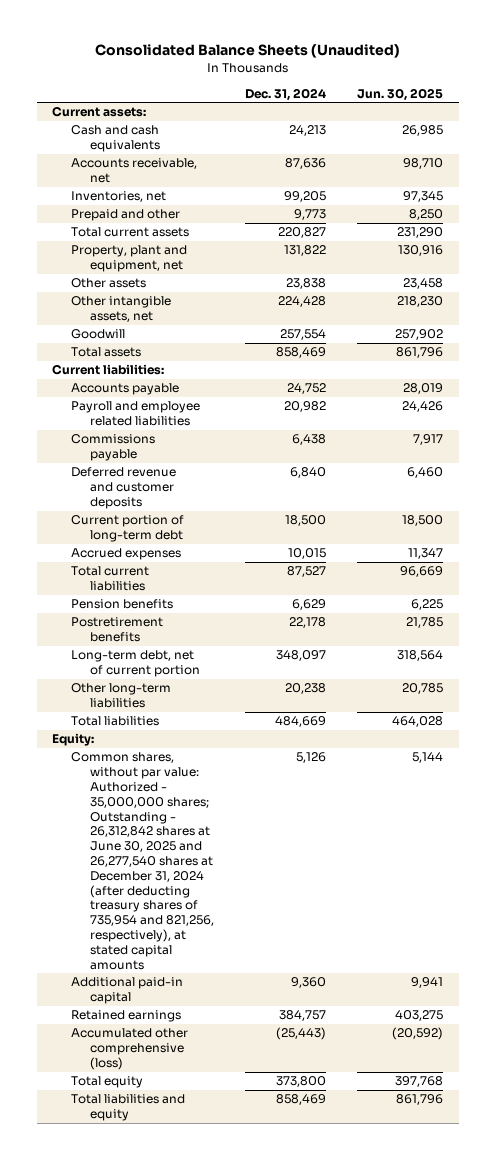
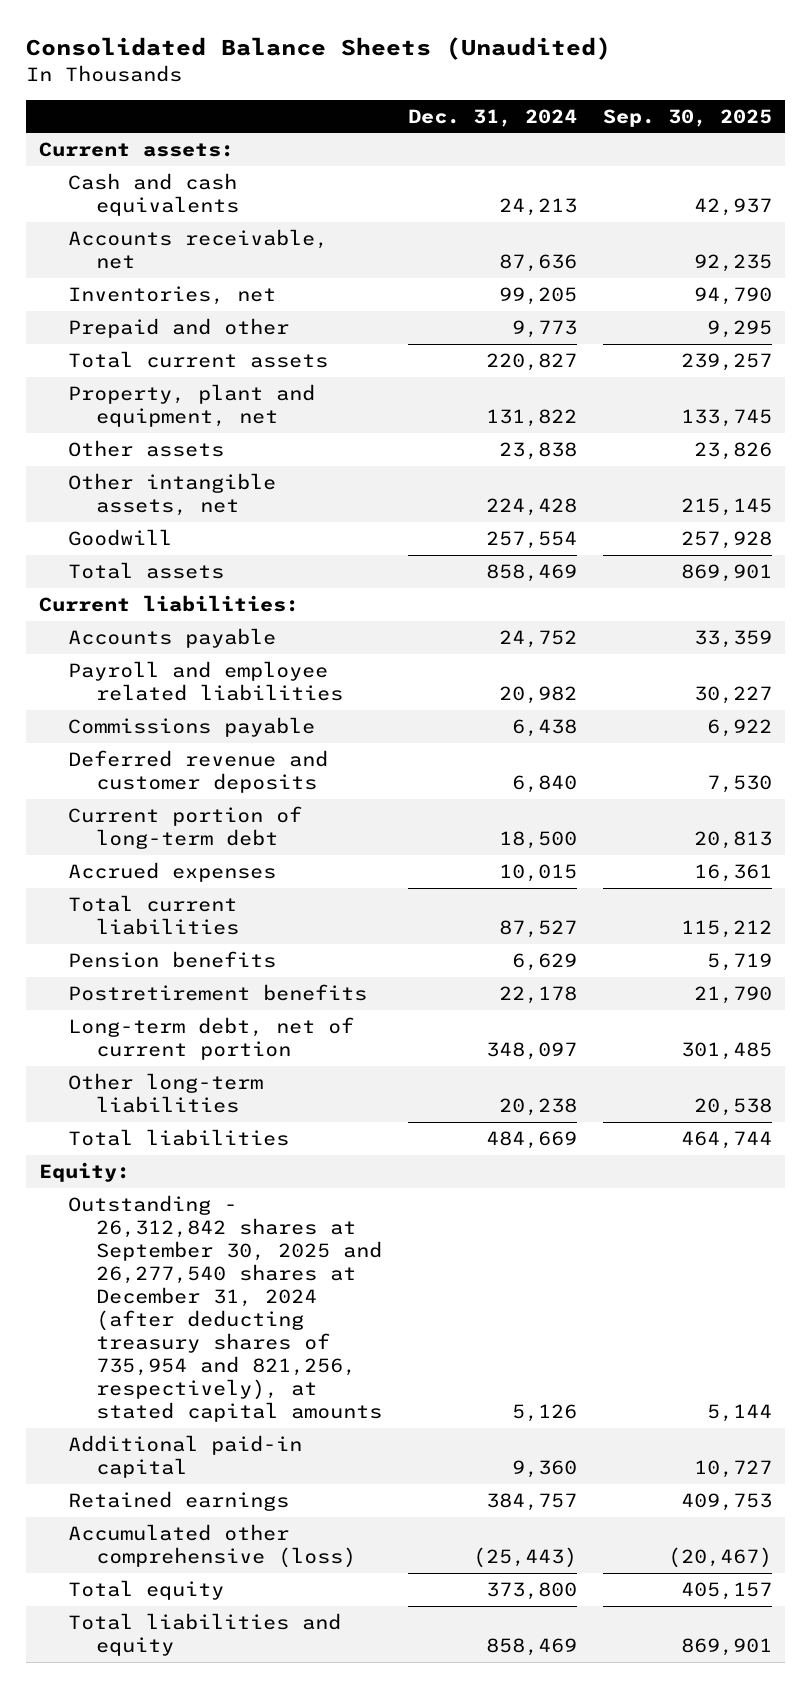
[357,87,444,101] Jun. 30, 2025 -> none
none -> [603,108,773,127] Sep. 30, 2025
[71,752,215,970] Common shares, without par value: Authorized - 35,000,000 shares; Outstanding - 26,312,842 shares at June 30, 2025 and 26,277,540 shares at December 31, 2024 (after deducting treasury shares of 735,954 and 821,256, respectively), at stated capital amounts -> [67,1195,383,1422] Outstanding - 26,312,842 shares at September 30, 2025 and 26,277,540 shares at December 31, 2024 (after deducting treasury shares of 735,954 and 821,256, respectively), at stated capital amounts

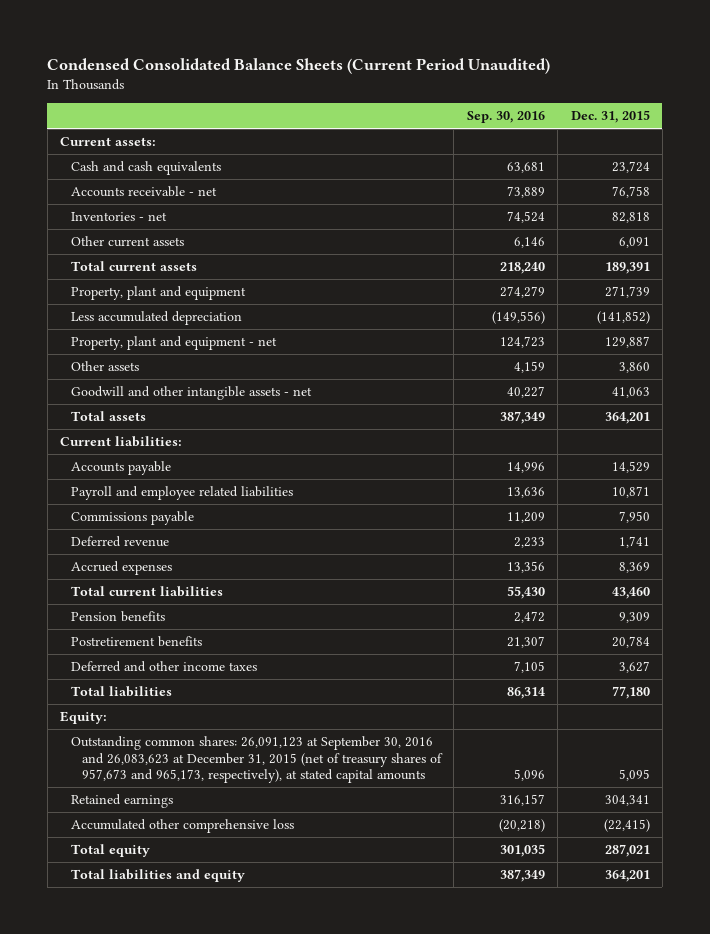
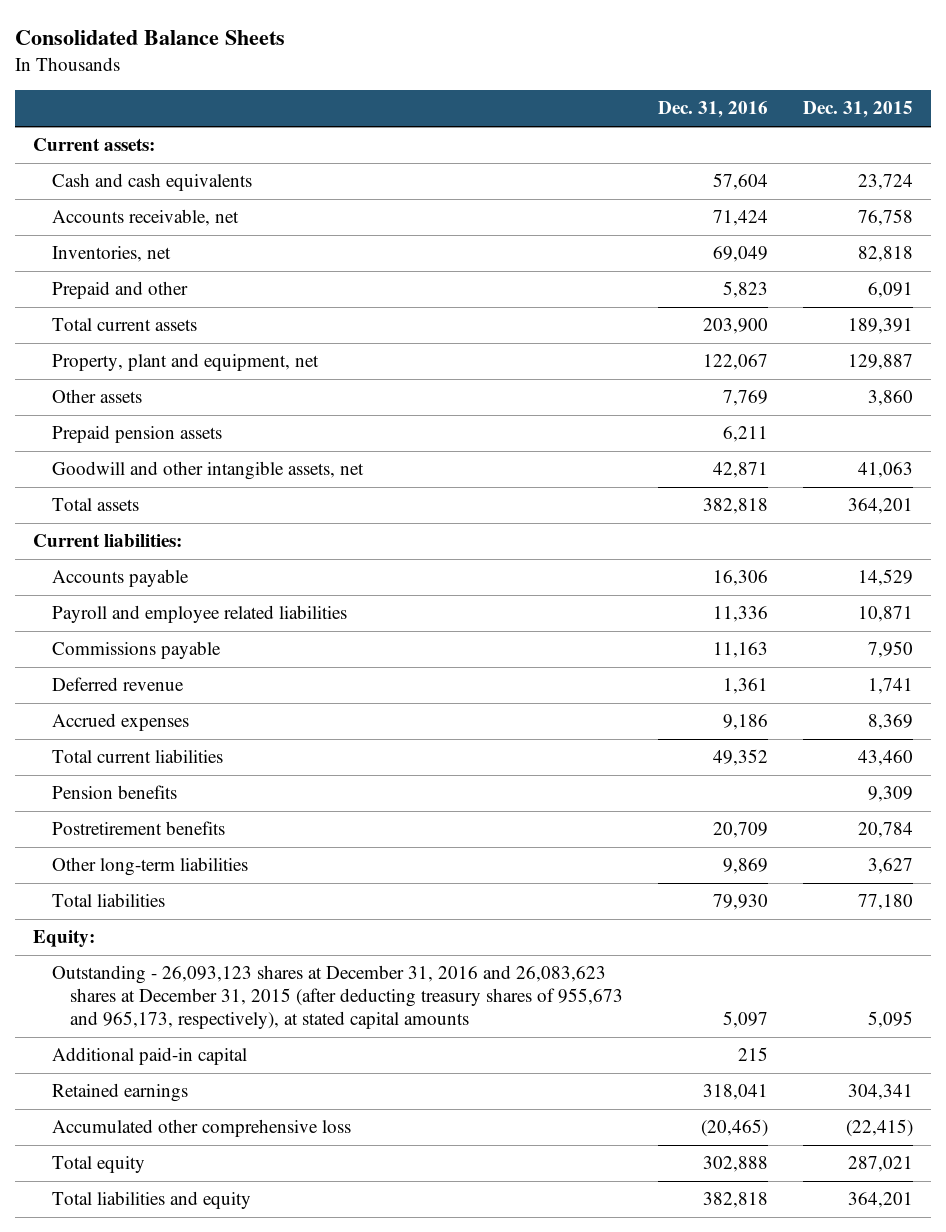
[47,57,551,74] Condensed Consolidated Balance Sheets (Current Period Unaudited) -> [15,30,286,46] Consolidated Balance Sheets
[466,111,545,124] Sep. 30, 2016 -> none
none -> [658,101,769,119] Dec. 31, 2016
[71,186,218,198] Accounts receivable - net -> [51,209,239,227] Accounts receivable, net
[71,212,168,222] Inventories - net -> [51,246,171,263] Inventories, net
[71,236,185,248] Other current assets -> [51,281,188,300] Prepaid and other
[71,286,247,301] Property, plant and equipment -> none
[71,311,243,326] Less accumulated depreciation -> none
[71,336,278,351] Property, plant and equipment - net -> [51,353,319,372] Property, plant and equipment, net
none -> [51,425,222,444] Prepaid pension assets
[71,386,313,401] Goodwill and other intangible assets - net -> [51,461,364,481] Goodwill and other intangible assets, net
[71,661,258,673] Deferred and other income taxes -> [51,857,248,877] Other long-term liabilities
[71,736,444,784] Outstanding common shares: 26,091,123 at September 30, 2016 and 26,083,623 at December 31, 2015 (net of treasury shares of 957,673 and 965,173, respectively), at stated capital amounts -> [51,965,624,1030] Outstanding - 26,093,123 shares at December 31, 2016 and 26,083,623 shares at December 31, 2015 (after deducting treasury shares of 955,673 and 965,173, respectively), at stated capital amounts
none -> [51,1047,247,1066] Additional paid-in capital

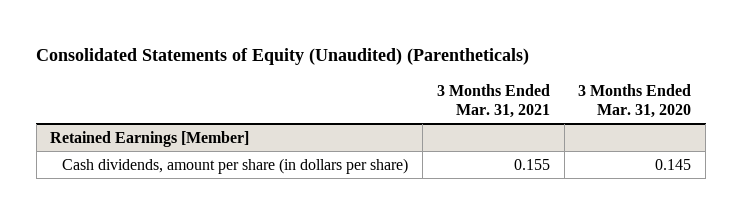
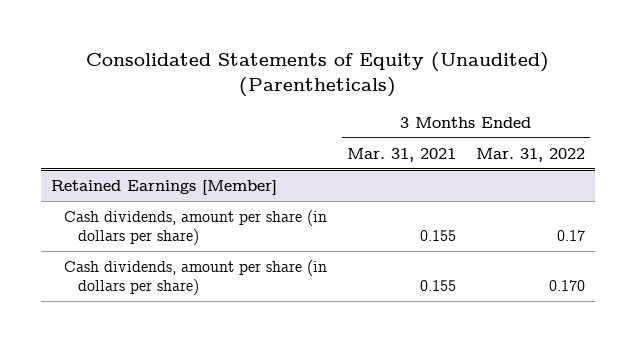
[578,83,692,118] 3 Months Ended Mar. 31, 2020 -> none
none -> [475,147,585,162] Mar. 31, 2022
none -> [64,260,328,295] Cash dividends, amount per share (in dollars per share)

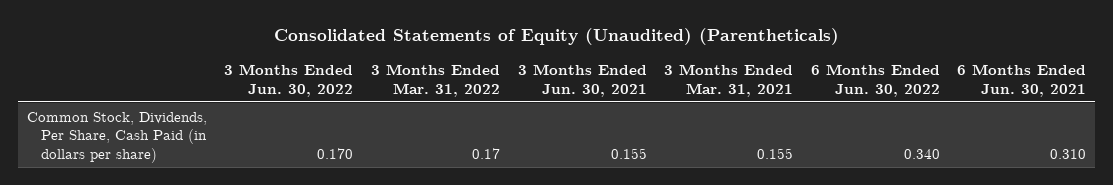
none -> [224,63,354,97] 3 Months Ended Jun. 30, 2022
none -> [517,63,647,97] 3 Months Ended Jun. 30, 2021
none -> [810,63,940,97] 6 Months Ended Jun. 30, 2022
none -> [957,63,1087,97] 6 Months Ended Jun. 30, 2021
[50,180,277,196] Retained Earnings [Member] -> none
[64,260,328,295] Cash dividends, amount per share (in dollars per share) -> none
[64,210,328,245] Cash dividends, amount per share (in dollars per share) -> [26,111,208,163] Common Stock, Dividends, Per Share, Cash Paid (in dollars per share)

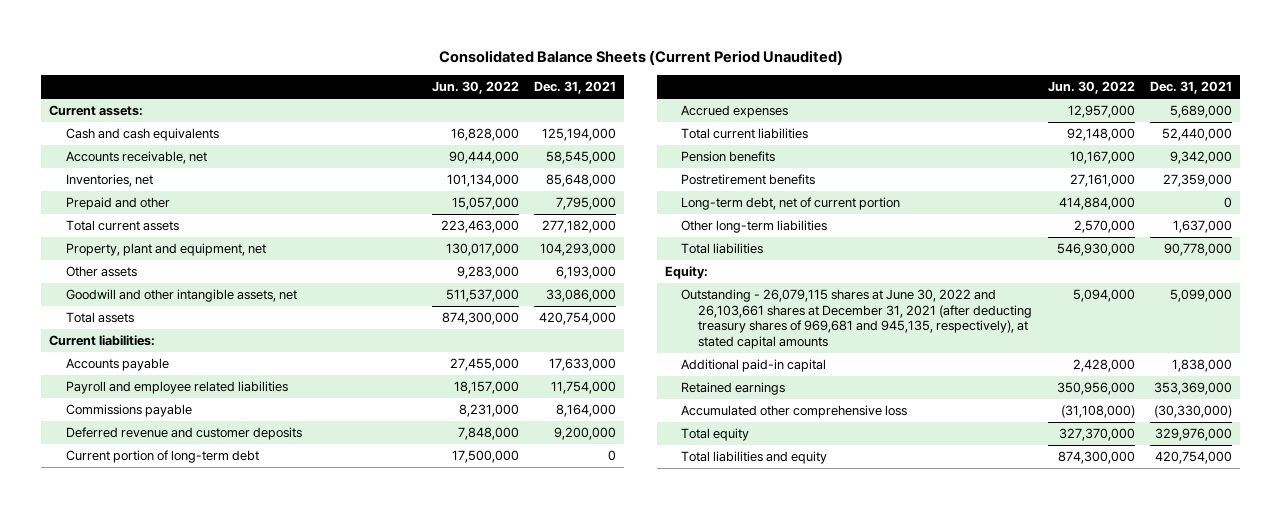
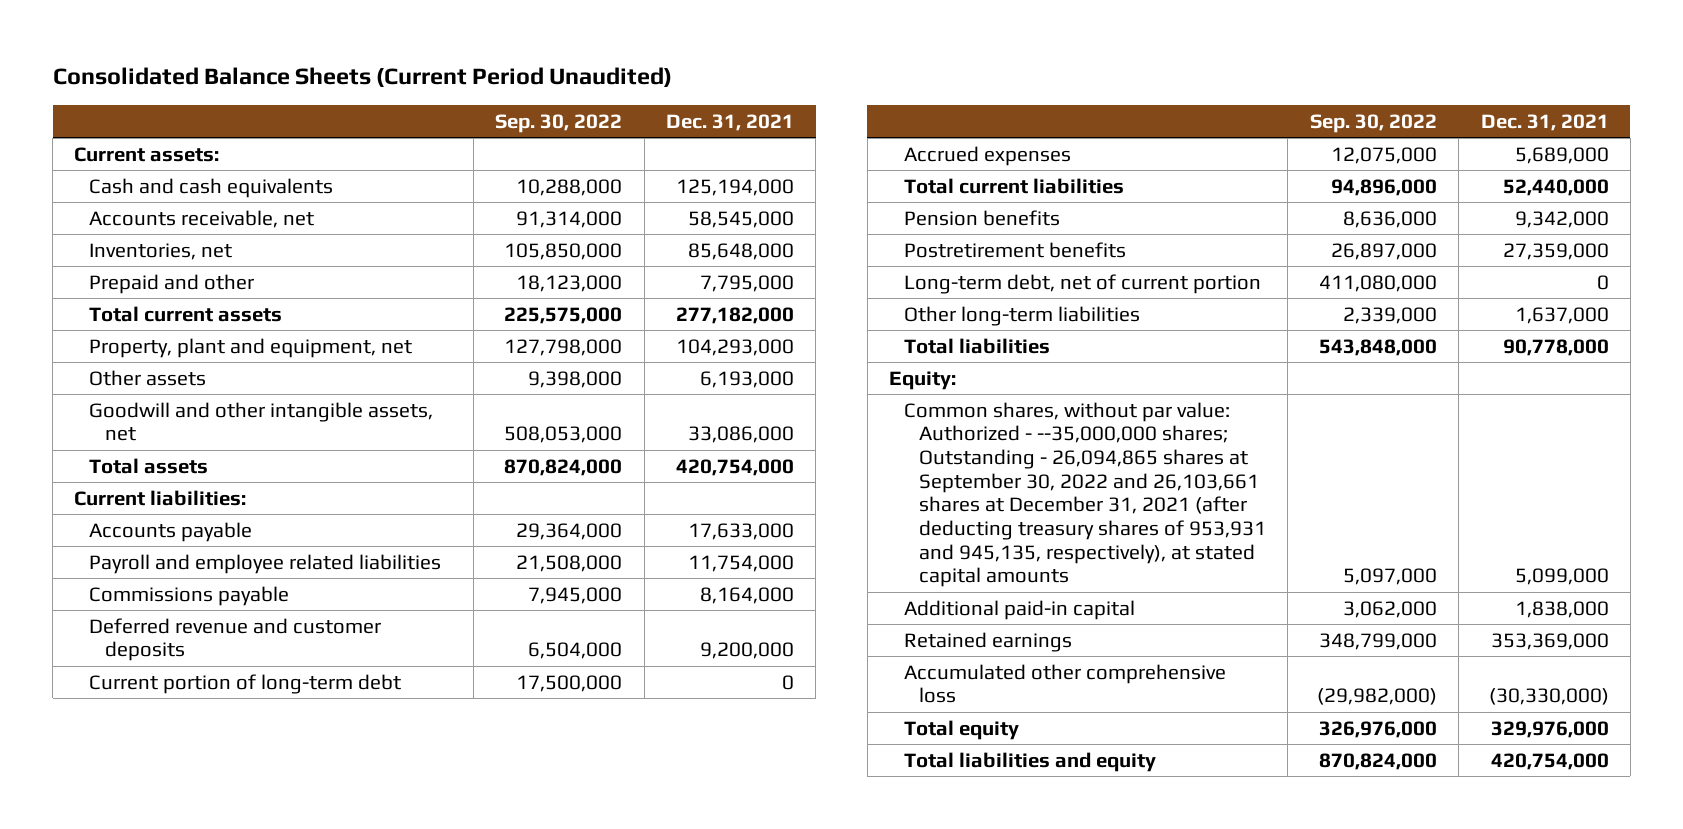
[431,81,519,95] Jun. 30, 2022 -> none
none -> [495,113,623,133] Sep. 30, 2022
[681,289,1032,349] Outstanding - 26,079,115 shares at June 30, 2022 and 26,103,661 shares at December 31, 2021 (after deducting treasury shares of 969,681 and 945,135, respectively), at stated capital amounts -> [904,401,1267,588] Common shares, without par value: Authorized - --35,000,000 shares; Outstanding - 26,094,865 shares at September 30, 2022 and 26,103,661 shares at December 31, 2021 (after deducting treasury shares of 953,931 and 945,135, respectively), at stated capital amounts

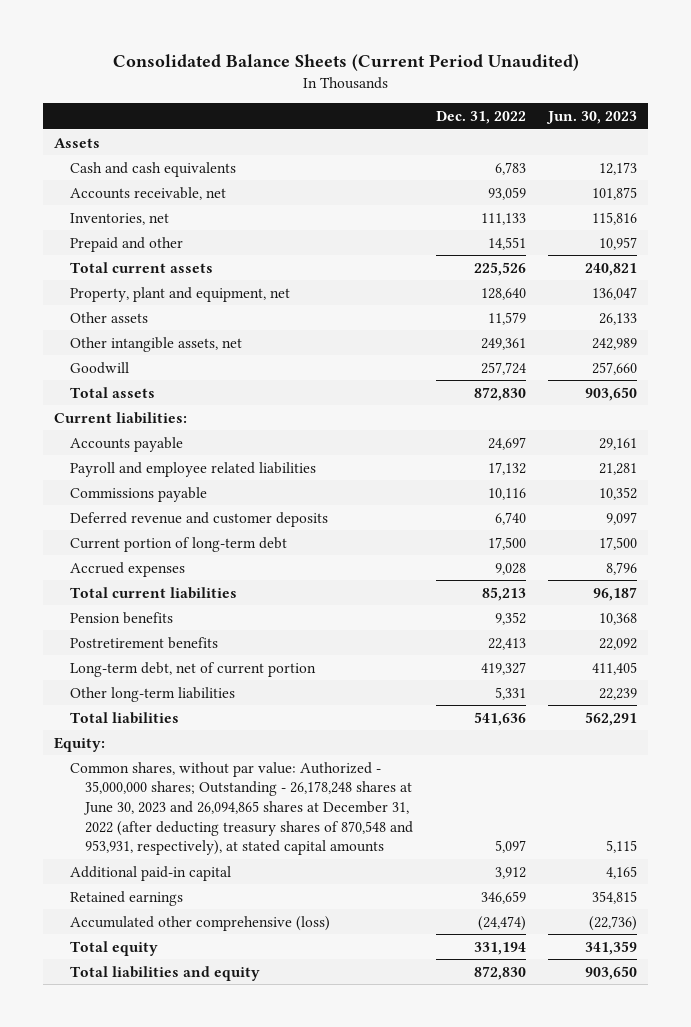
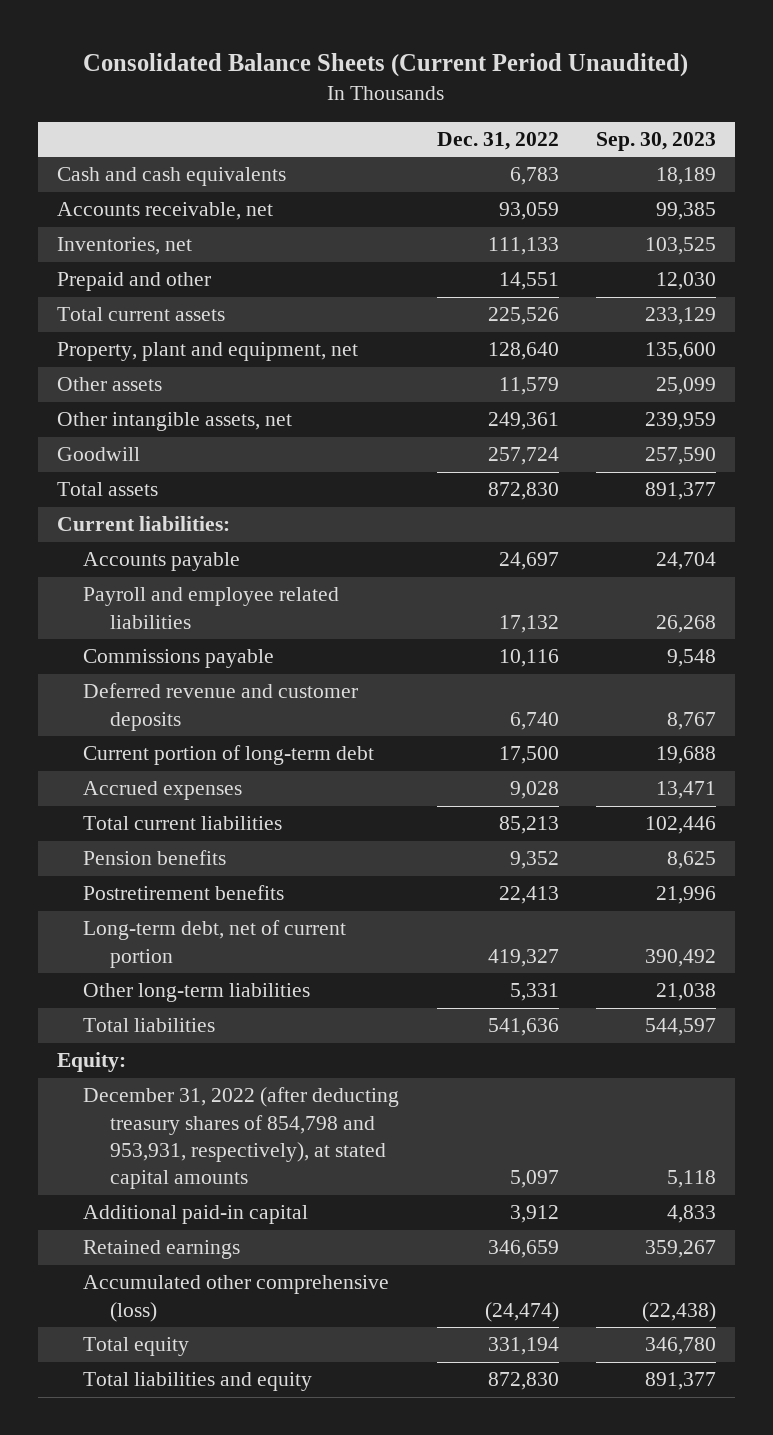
[546,111,638,125] Jun. 30, 2023 -> none
none -> [596,131,717,151] Sep. 30, 2023
[53,137,100,148] Assets -> none
[69,761,414,856] Common shares, without par value: Authorized - 35,000,000 shares; Outstanding - 26,178,248 shares at June 30, 2023 and 26,094,865 shares at December 31, 2022 (after deducting treasury shares of 870,548 and 953,931, respectively), at stated capital amounts -> [83,1087,400,1190] December 31, 2022 (after deducting treasury shares of 854,798 and 953,931, respectively), at stated capital amounts

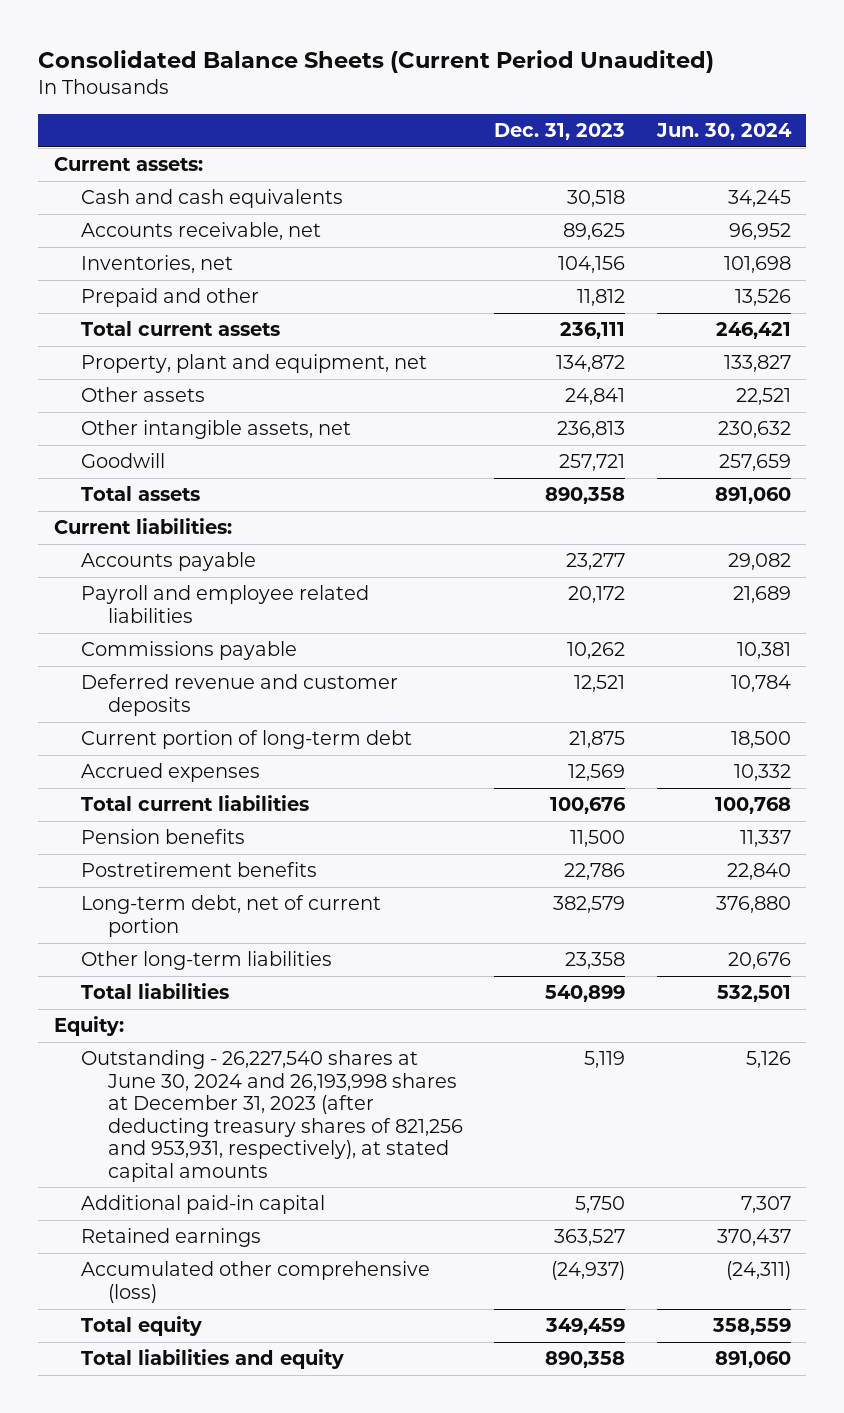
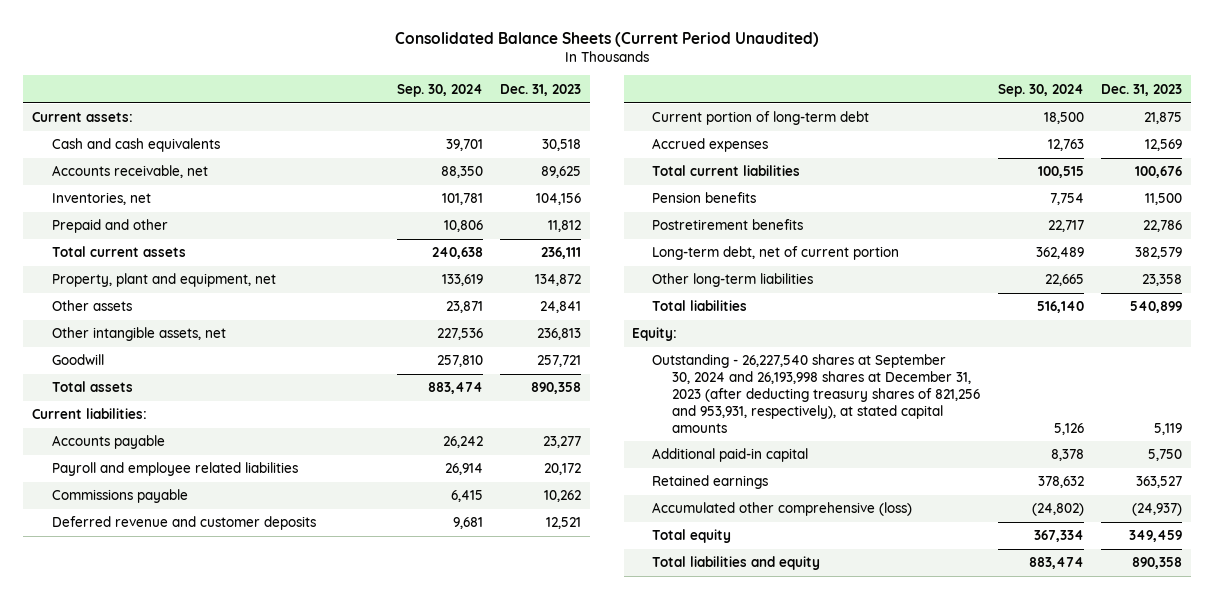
[655,123,792,141] Jun. 30, 2024 -> none
none -> [397,83,484,97] Sep. 30, 2024
[80,1050,463,1182] Outstanding - 26,227,540 shares at June 30, 2024 and 26,193,998 shares at December 31, 2023 (after deducting treasury shares of 821,256 and 953,931, respectively), at stated capital amounts -> [652,354,981,433] Outstanding - 26,227,540 shares at September 30, 2024 and 26,193,998 shares at December 31, 2023 (after deducting treasury shares of 821,256 and 953,931, respectively), at stated capital amounts

